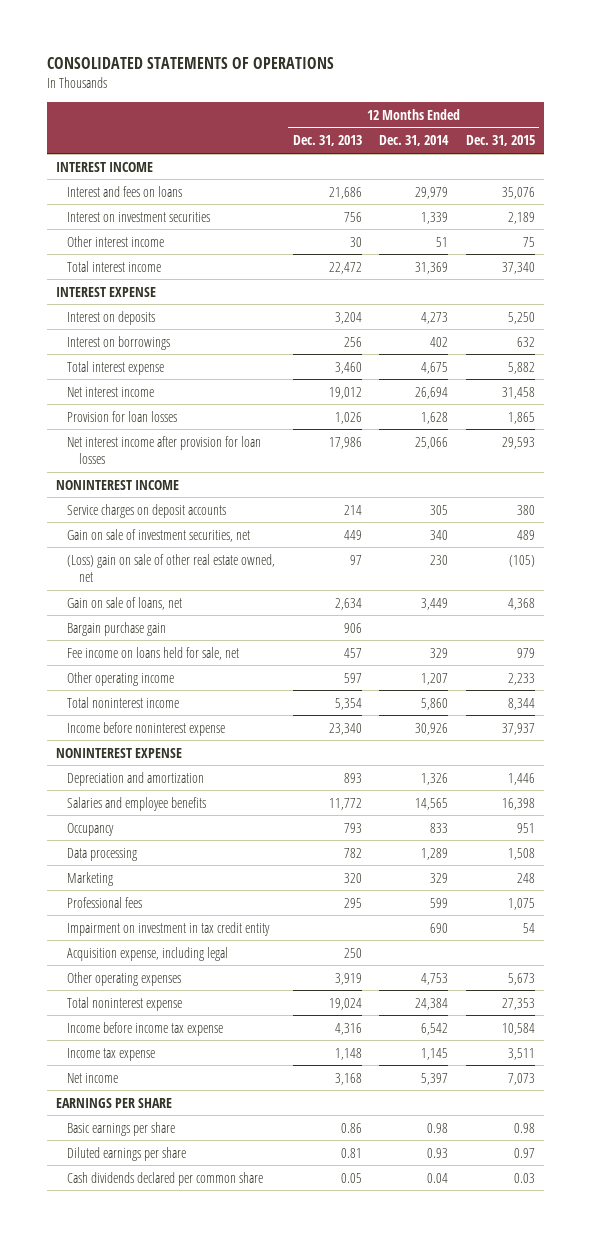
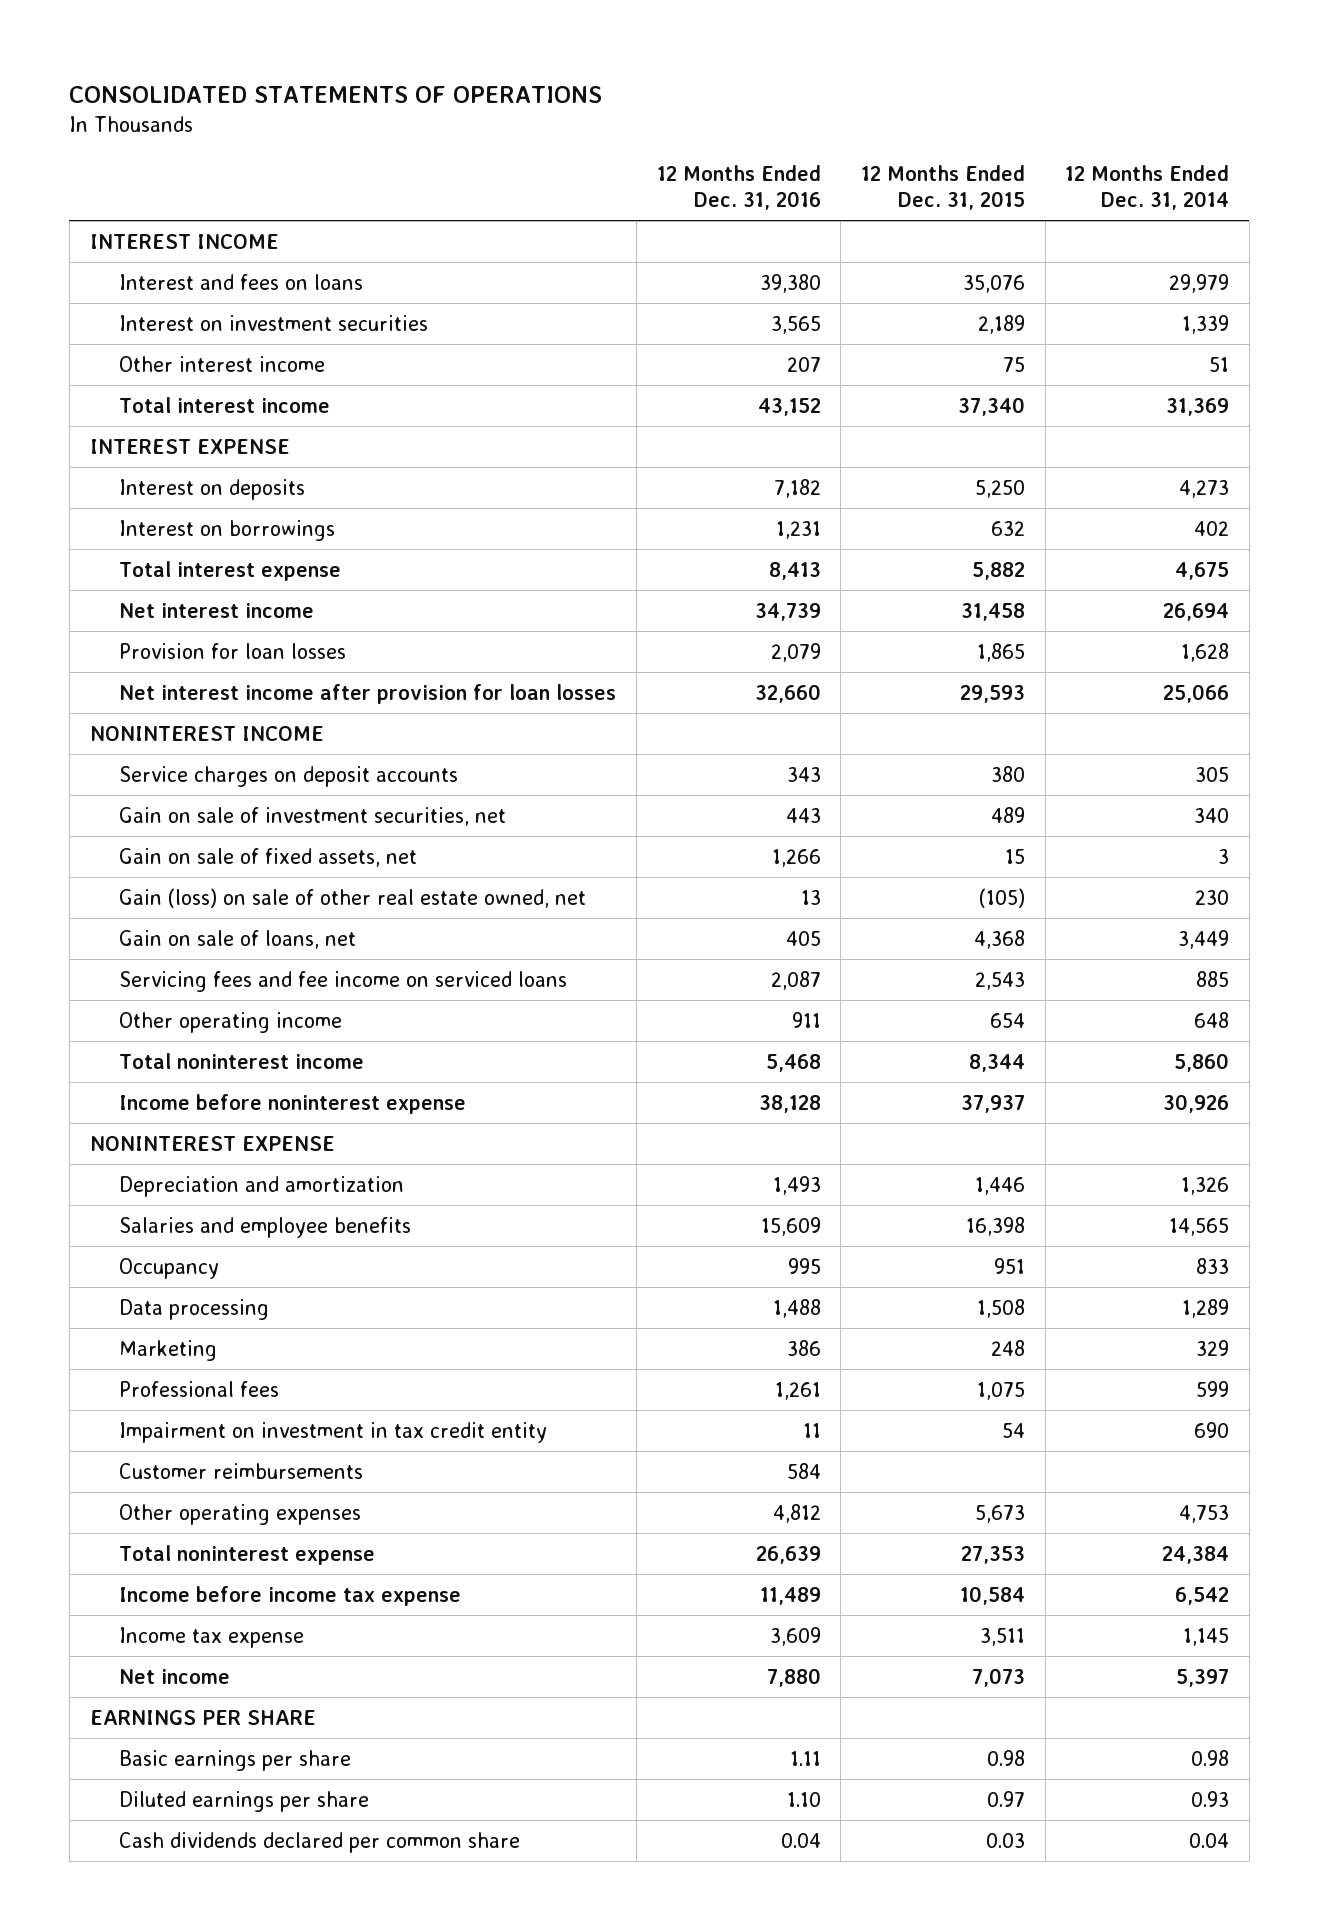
[292,135,362,147] Dec. 31, 2013 -> none
none -> [656,165,821,210] 12 Months Ended Dec. 31, 2016
none -> [119,848,418,868] Gain on sale of fixed assets, net
[67,553,276,583] (Loss) gain on sale of other real estate owned, net -> [119,888,587,909] Gain (loss) on sale of other real estate owned, net
[67,621,167,636] Bargain purchase gain -> none
[67,646,240,660] Fee income on loans held for sale, net -> none
none -> [119,971,568,993] Servicing fees and fee income on serviced loans
[421,672,449,685] 1,207 -> [1194,1012,1230,1029] 648
[507,672,535,685] 2,233 -> [989,1013,1025,1029] 654
[67,946,229,961] Acquisition expense, including legal -> none
none -> [119,1463,364,1480] Customer reimbursements

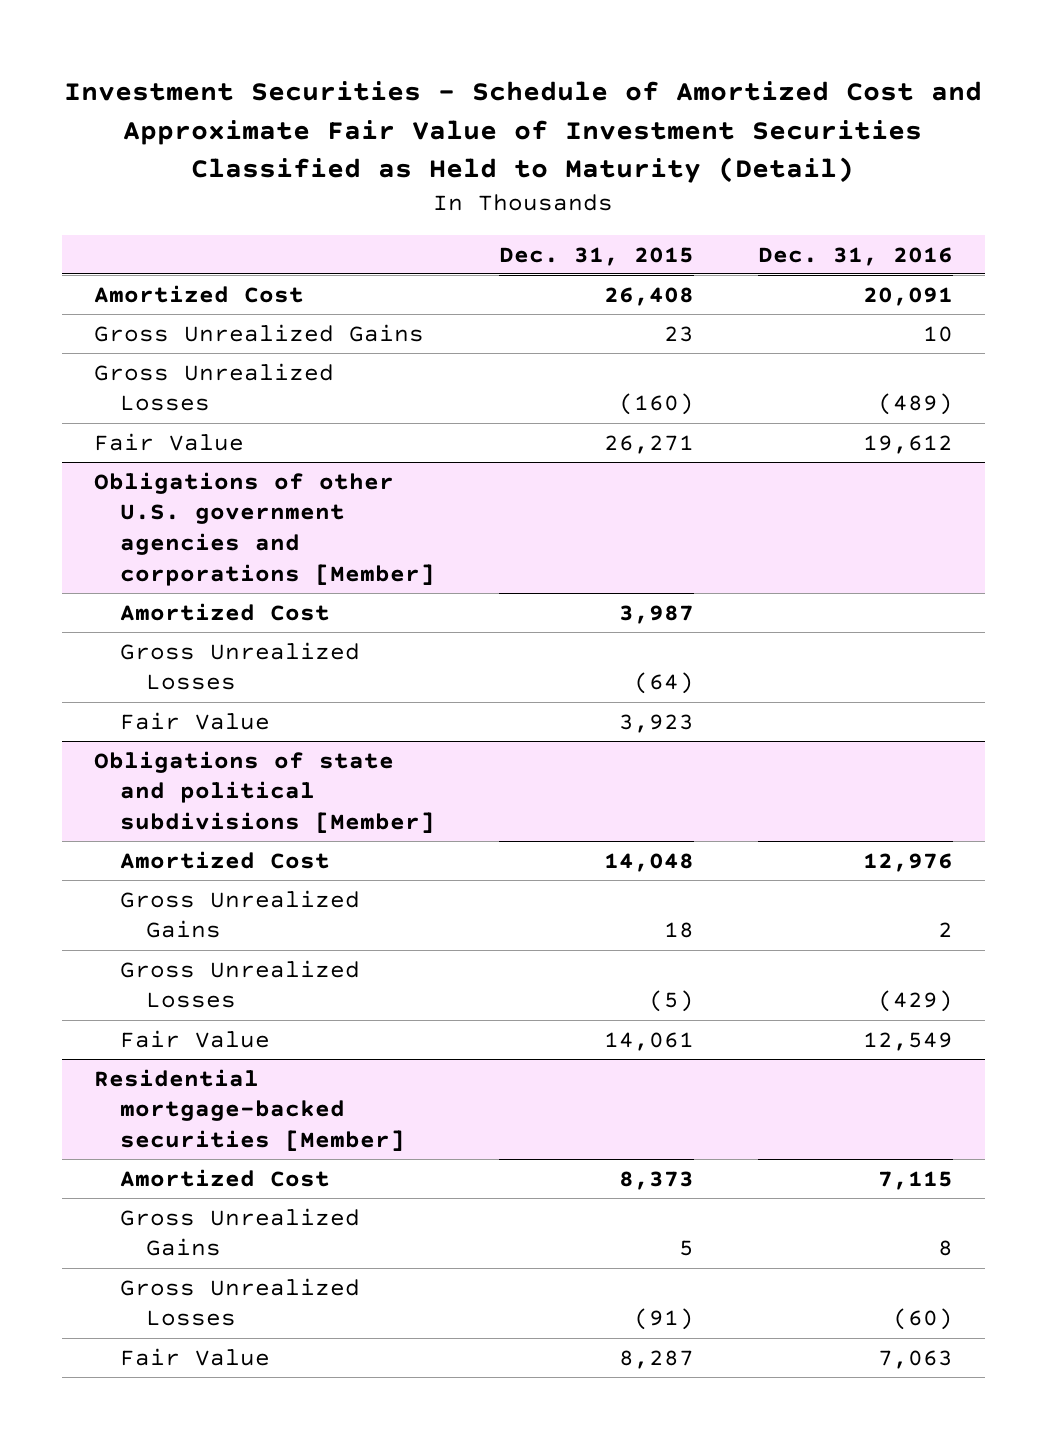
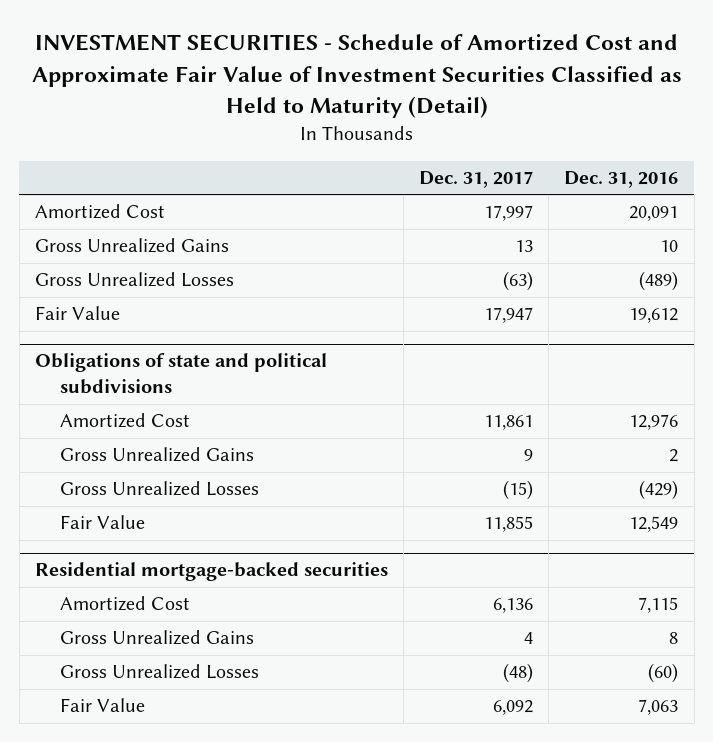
[64,81,983,183] Investment Securities - Schedule of Amortized Cost and Approximate Fair Value of Investment Securities Classified as Held to Maturity (Detail) -> [31,34,682,119] INVESTMENT SECURITIES - Schedule of Amortized Cost and Approximate Fair Value of Investment Securities Classified as Held to Maturity (Detail)
[498,246,694,266] Dec. 31, 2015 -> none
none -> [419,170,534,188] Dec. 31, 2017
[94,471,435,586] Obligations of other U.S. government agencies and corporations [Member] -> none
[119,602,330,621] Amortized Cost -> none
[119,641,360,691] Gross Unrealized Losses -> none
[119,711,270,730] Fair Value -> none
[94,750,435,834] Obligations of state and political subdivisions [Member] -> [34,353,327,395] Obligations of state and political subdivisions
[94,1068,405,1152] Residential mortgage-backed securities [Member] -> [34,562,388,582] Residential mortgage-backed securities

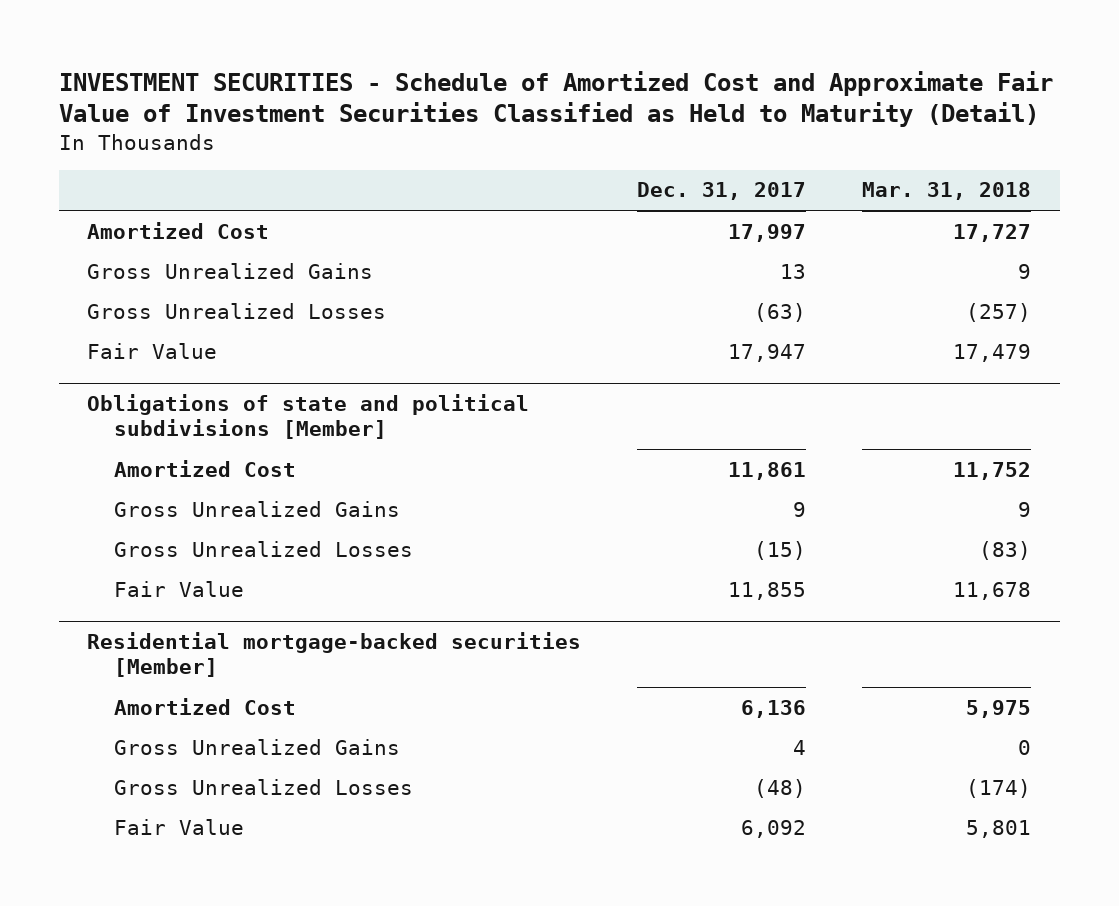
[564,170,679,188] Dec. 31, 2016 -> none
none -> [862,182,1032,201] Mar. 31, 2018
[34,353,327,395] Obligations of state and political subdivisions -> [87,394,530,440] Obligations of state and political subdivisions [Member]
[34,562,388,582] Residential mortgage-backed securities -> [87,632,582,678] Residential mortgage-backed securities [Member]

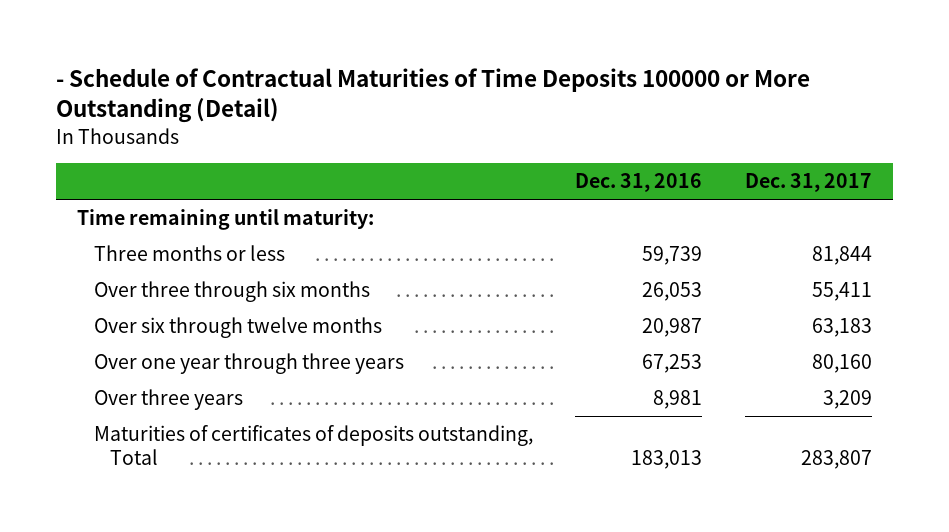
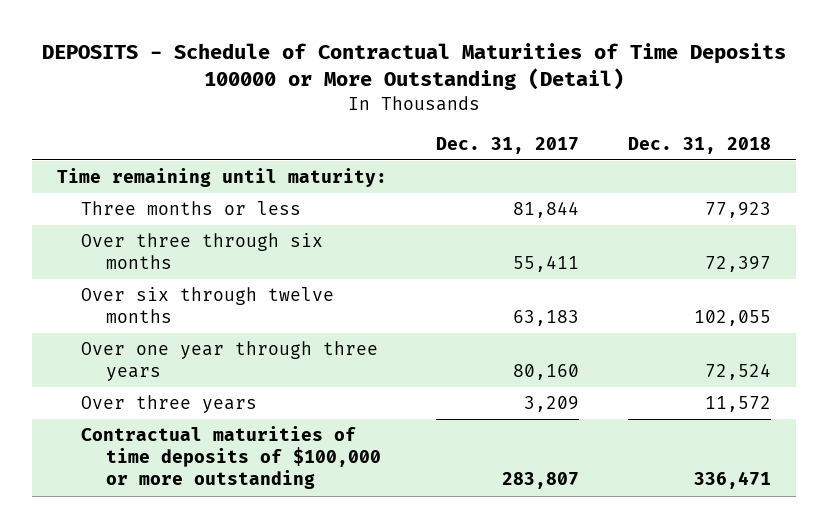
[55,67,810,124] - Schedule of Contractual Maturities of Time Deposits 100000 or More Outstanding (Detail) -> [41,43,786,91] DEPOSITS - Schedule of Contractual Maturities of Time Deposits 100000 or More Outstanding (Detail)
[575,173,703,193] Dec. 31, 2016 -> none
none -> [627,136,771,154] Dec. 31, 2018
[93,424,533,466] Maturities of certificates of deposits outstanding, Total -> [81,426,382,490] Contractual maturities of time deposits of $100,000 or more outstanding

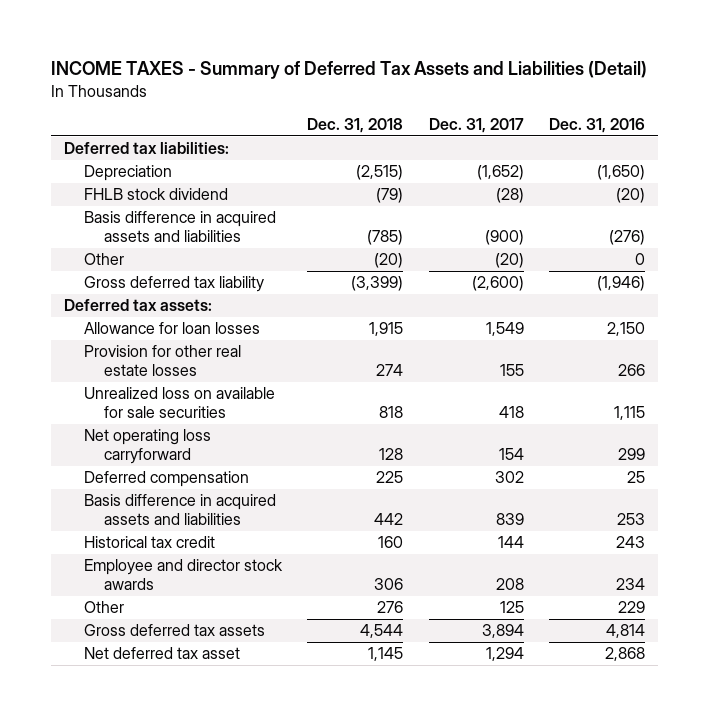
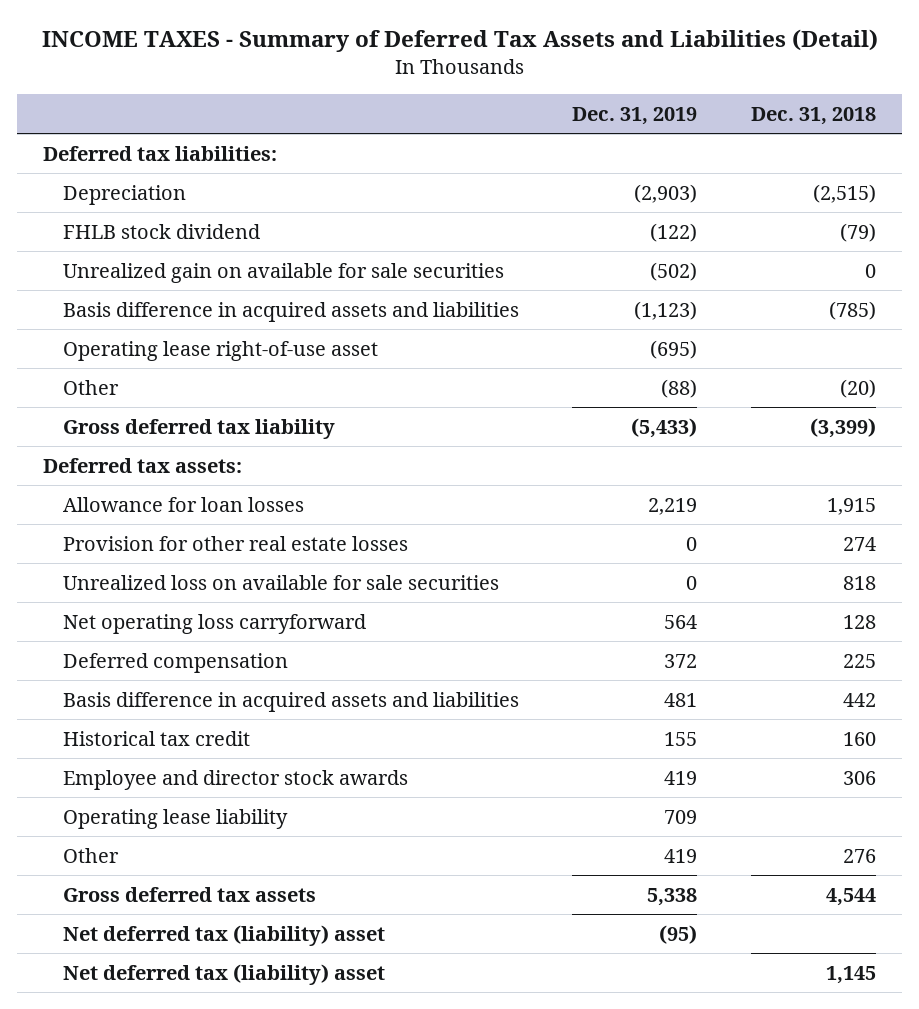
[428,117,524,133] Dec. 31, 2017 -> none
[549,117,646,133] Dec. 31, 2016 -> none
none -> [572,106,698,125] Dec. 31, 2019
none -> [62,262,504,283] Unrealized gain on available for sale securities
none -> [62,340,378,361] Operating lease right-of-use asset
none -> [62,808,288,829] Operating lease liability
none -> [62,924,385,946] Net deferred tax (liability) asset
[83,647,240,660] Net deferred tax asset -> [62,963,385,985] Net deferred tax (liability) asset

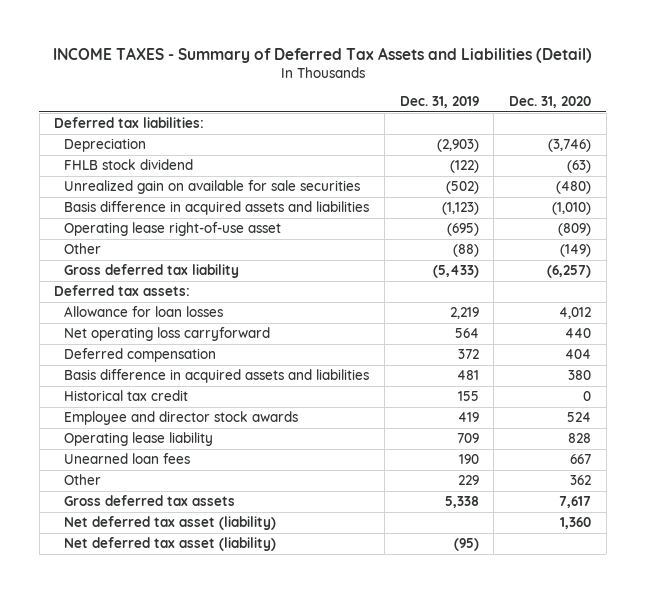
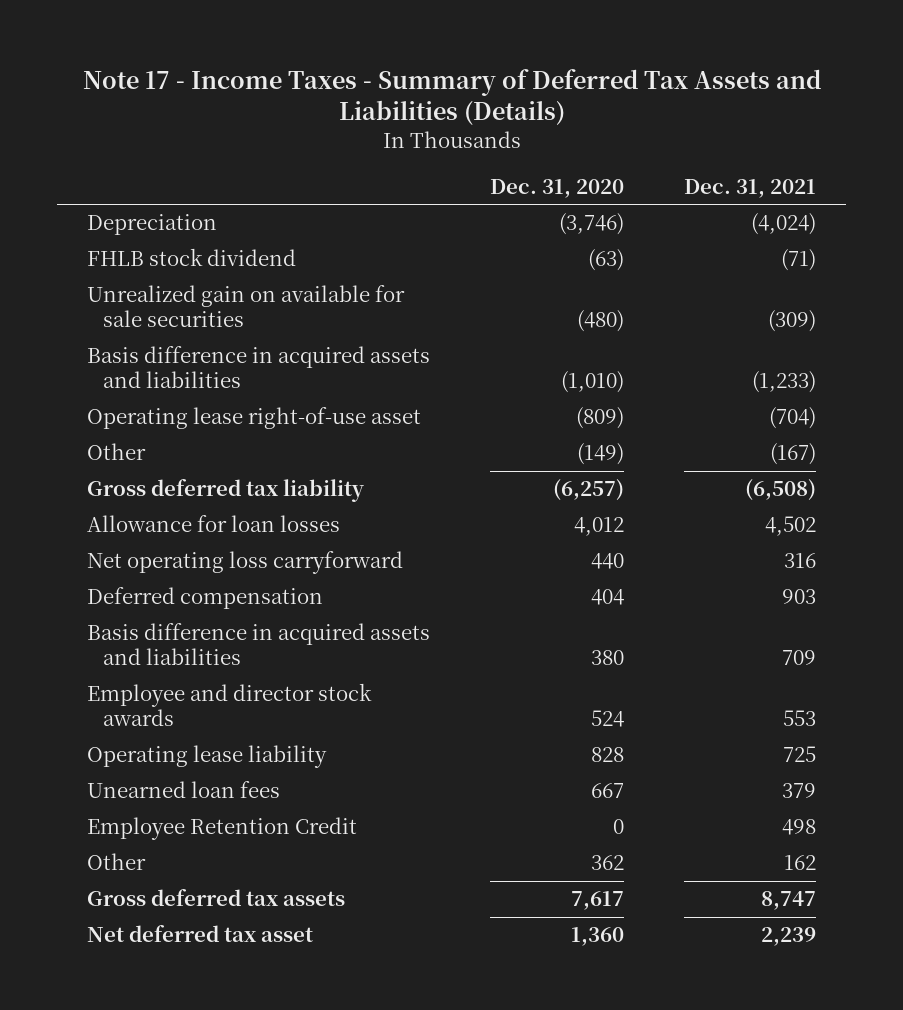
[52,46,592,63] INCOME TAXES - Summary of Deferred Tax Assets and Liabilities (Detail) -> [82,68,821,126] Note 17 - Income Taxes - Summary of Deferred Tax Assets and Liabilities (Details)
[399,96,479,109] Dec. 31, 2019 -> none
none -> [684,178,817,198] Dec. 31, 2021
[54,117,205,129] Deferred tax liabilities: -> none
[54,285,191,297] Deferred tax assets: -> none
[64,390,189,402] Historical tax credit -> none
none -> [87,817,358,841] Employee Retention Credit
[64,537,277,552] Net deferred tax asset (liability) -> none
[64,516,277,531] Net deferred tax asset (liability) -> [87,925,314,943] Net deferred tax asset

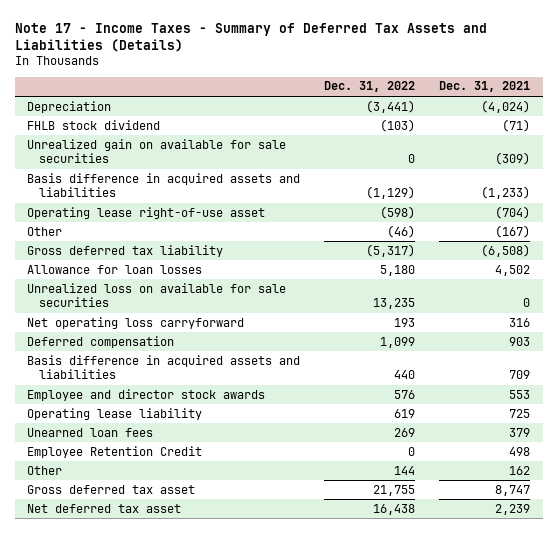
[490,178,625,198] Dec. 31, 2020 -> none
none -> [324,81,416,93] Dec. 31, 2022
none -> [27,282,287,308] Unrealized loss on available for sale securities
[87,889,346,907] Gross deferred tax assets -> [27,484,196,494] Gross deferred tax asset

